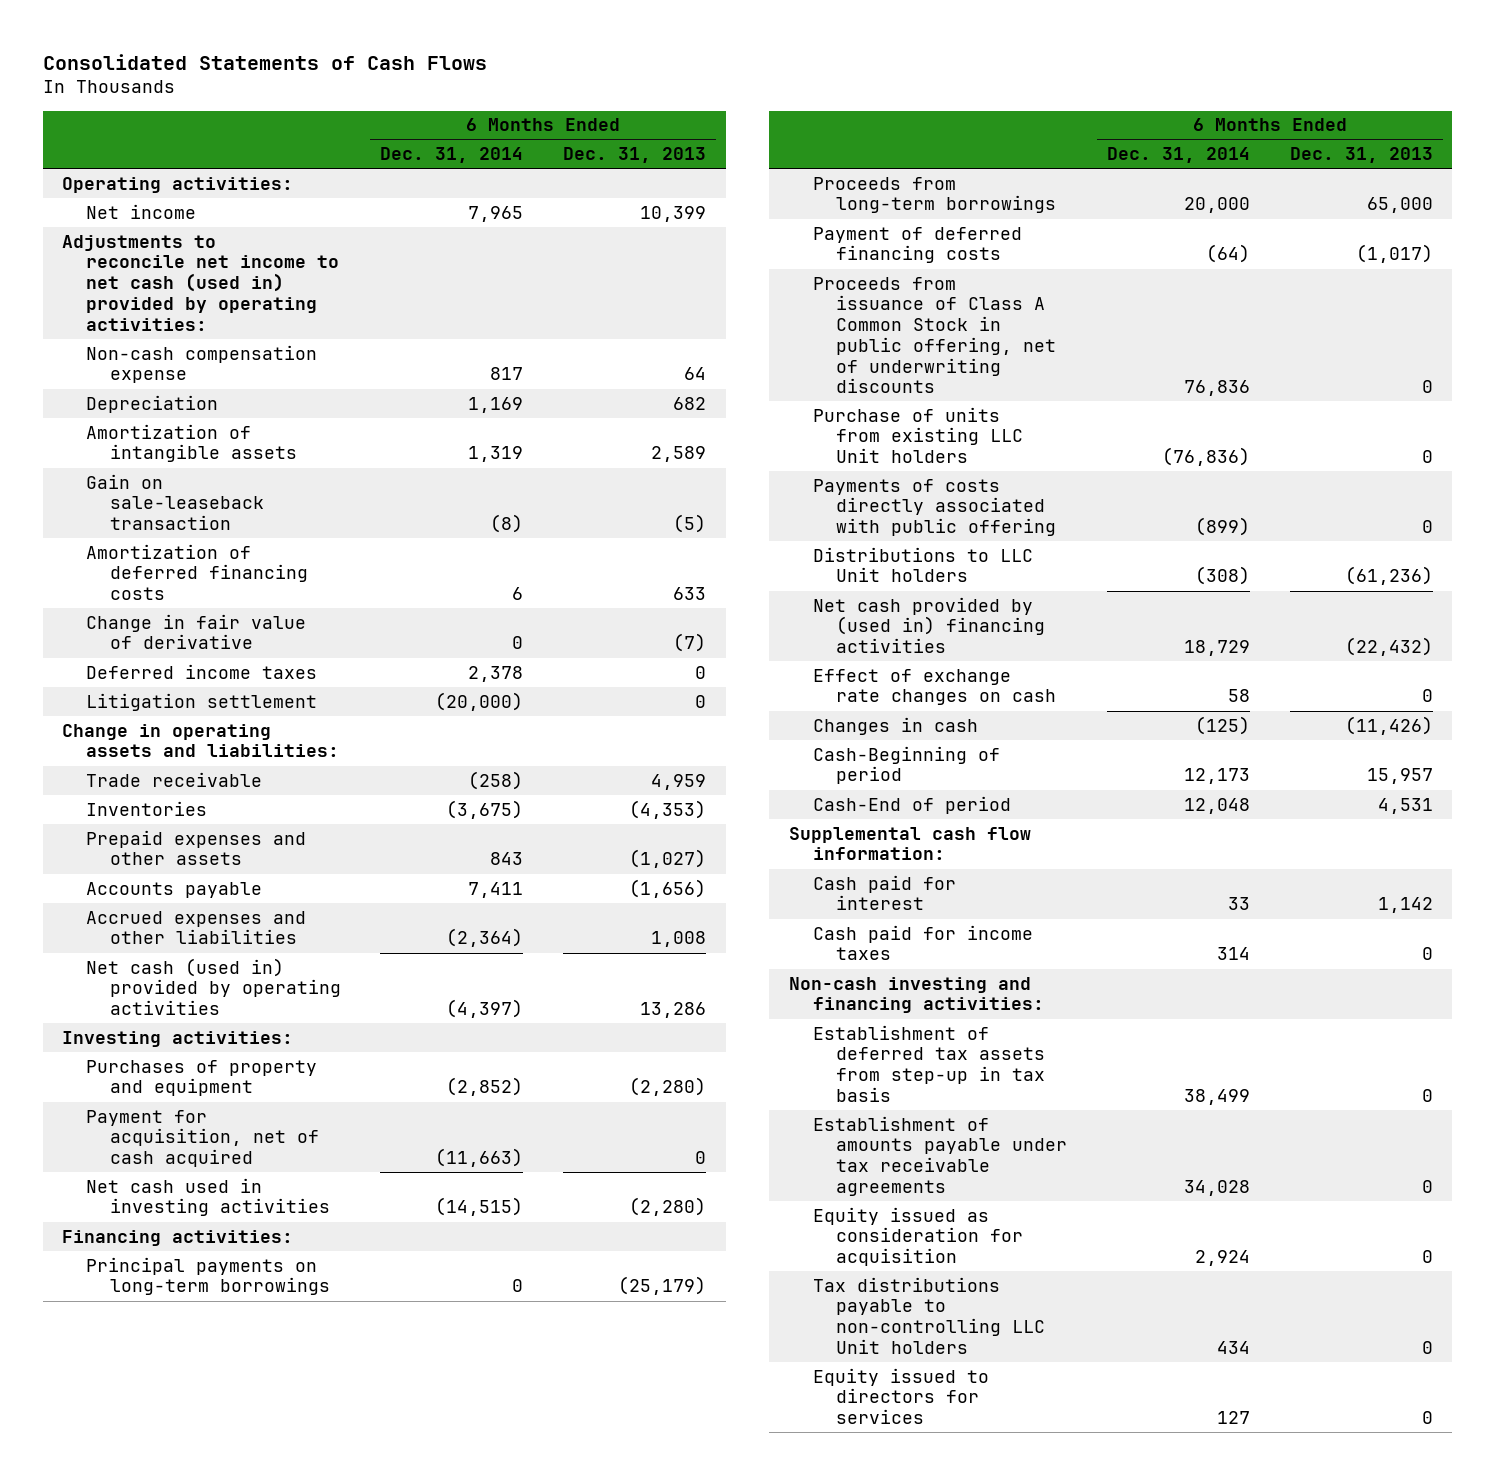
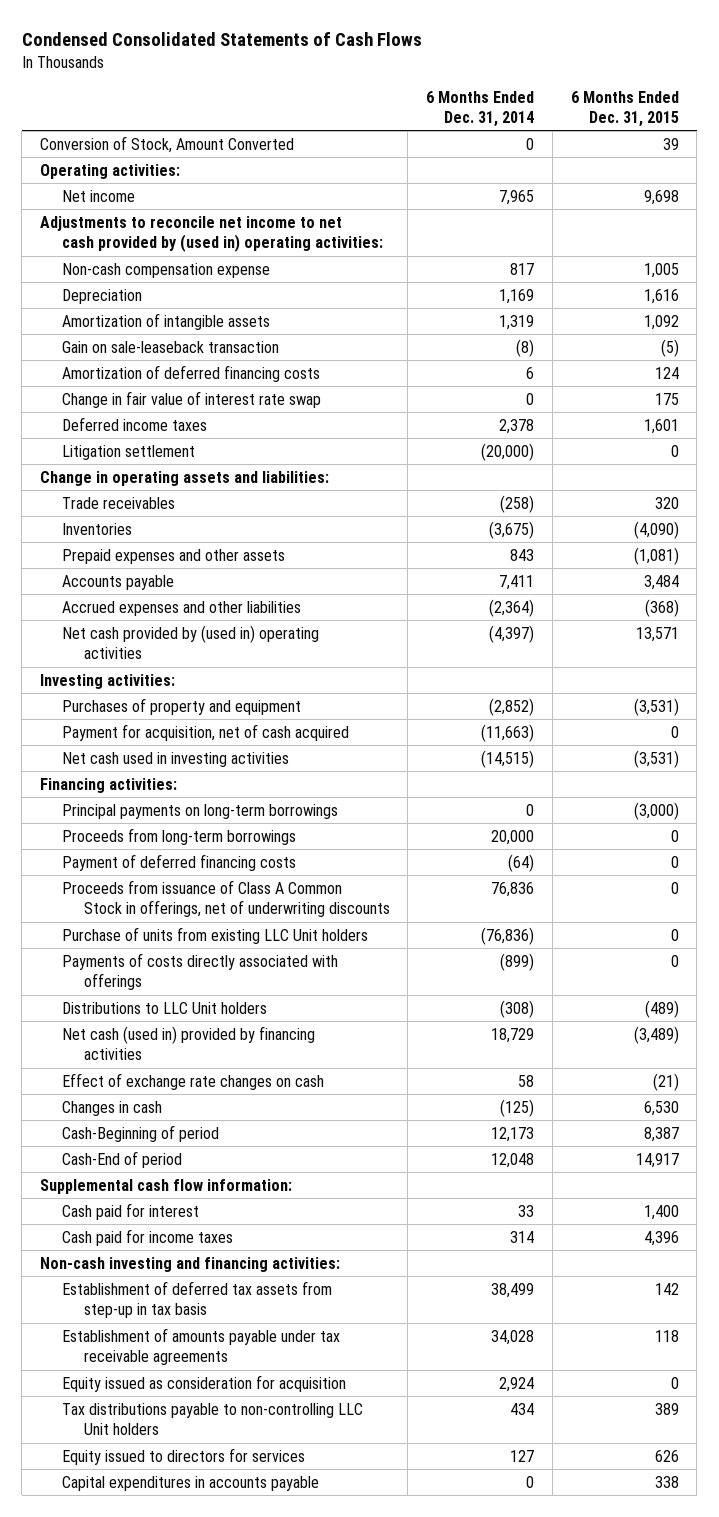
[42,53,487,70] Consolidated Statements of Cash Flows -> [21,32,422,47] Condensed Consolidated Statements of Cash Flows
[562,147,706,164] Dec. 31, 2013 -> none
none -> [570,90,679,127] 6 Months Ended Dec. 31, 2015
none -> [39,135,294,153] Conversion of Stock, Amount Converted
[62,234,340,331] Adjustments to reconcile net income to net cash (used in) provided by operating activities: -> [39,215,383,253] Adjustments to reconcile net income to net cash provided by (used in) operating activities:
[86,613,307,650] Change in fair value of derivative -> [61,390,321,408] Change in fair value of interest rate swap
[86,771,263,787] Trade receivable -> [61,496,175,509] Trade receivables
[86,957,341,1016] Net cash (used in) provided by operating activities -> [61,624,319,660] Net cash provided by (used in) operating activities
[812,276,1057,394] Proceeds from issuance of Class A Common Stock in public offering, net of underwriting discounts -> [61,879,390,918] Proceeds from issuance of Class A Common Stock in offerings, net of underwriting discounts
[812,478,1057,537] Payments of costs directly associated with public offering -> [61,952,338,991] Payments of costs directly associated with offerings
[812,596,1046,654] Net cash provided by (used in) financing activities -> [61,1025,315,1061] Net cash (used in) provided by financing activities
none -> [61,1475,319,1491] Capital expenditures in accounts payable

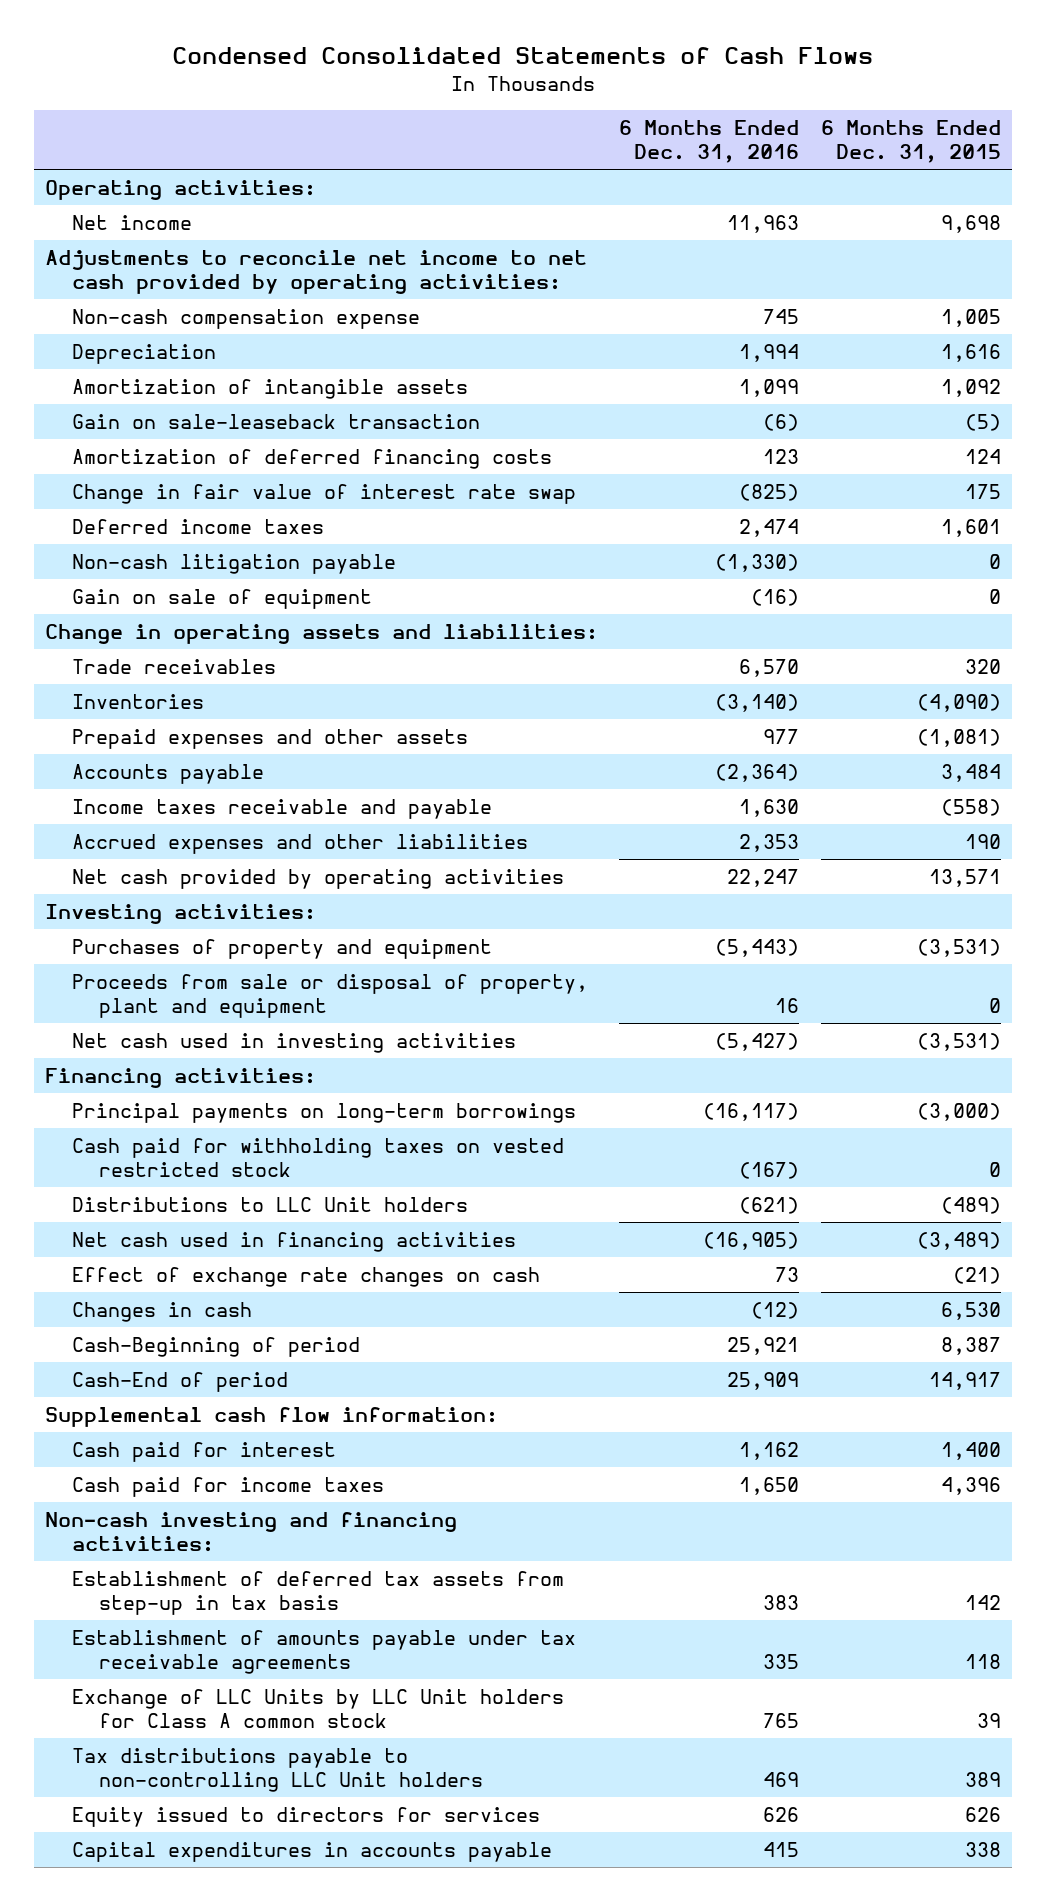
[426,90,535,127] 6 Months Ended Dec. 31, 2014 -> none
none -> [619,120,800,164] 6 Months Ended Dec. 31, 2016
[39,135,294,153] Conversion of Stock, Amount Converted -> none
[39,215,383,253] Adjustments to reconcile net income to net cash provided by (used in) operating activities: -> [44,250,587,295] Adjustments to reconcile net income to net cash provided by operating activities:
[61,444,195,460] Litigation settlement -> none
none -> [72,554,397,575] Non-cash litigation payable
none -> [72,589,373,610] Gain on sale of equipment
none -> [72,799,493,820] Income taxes receivable and payable
[644,598,679,617] (368) -> [964,834,1001,850] 190
[61,624,319,660] Net cash provided by (used in) operating activities -> [72,869,565,890] Net cash provided by operating activities
[61,723,349,741] Payment for acquisition, net of cash acquired -> none
none -> [72,974,589,1019] Proceeds from sale or disposal of property, plant and equipment
[61,827,296,845] Proceeds from long-term borrowings -> none
[61,853,296,871] Payment of deferred financing costs -> none
[61,879,390,918] Proceeds from issuance of Class A Common Stock in offerings, net of underwriting discounts -> none
[61,926,368,944] Purchase of units from existing LLC Unit holders -> none
[61,952,338,991] Payments of costs directly associated with offerings -> none
none -> [72,1138,565,1178] Cash paid for withholding taxes on vested restricted stock
[61,1025,315,1061] Net cash (used in) provided by financing activities -> [72,1232,517,1253] Net cash used in financing activities
[61,1374,346,1392] Equity issued as consideration for acquisition -> none
none -> [72,1689,565,1729] Exchange of LLC Units by LLC Unit holders for Class A common stock

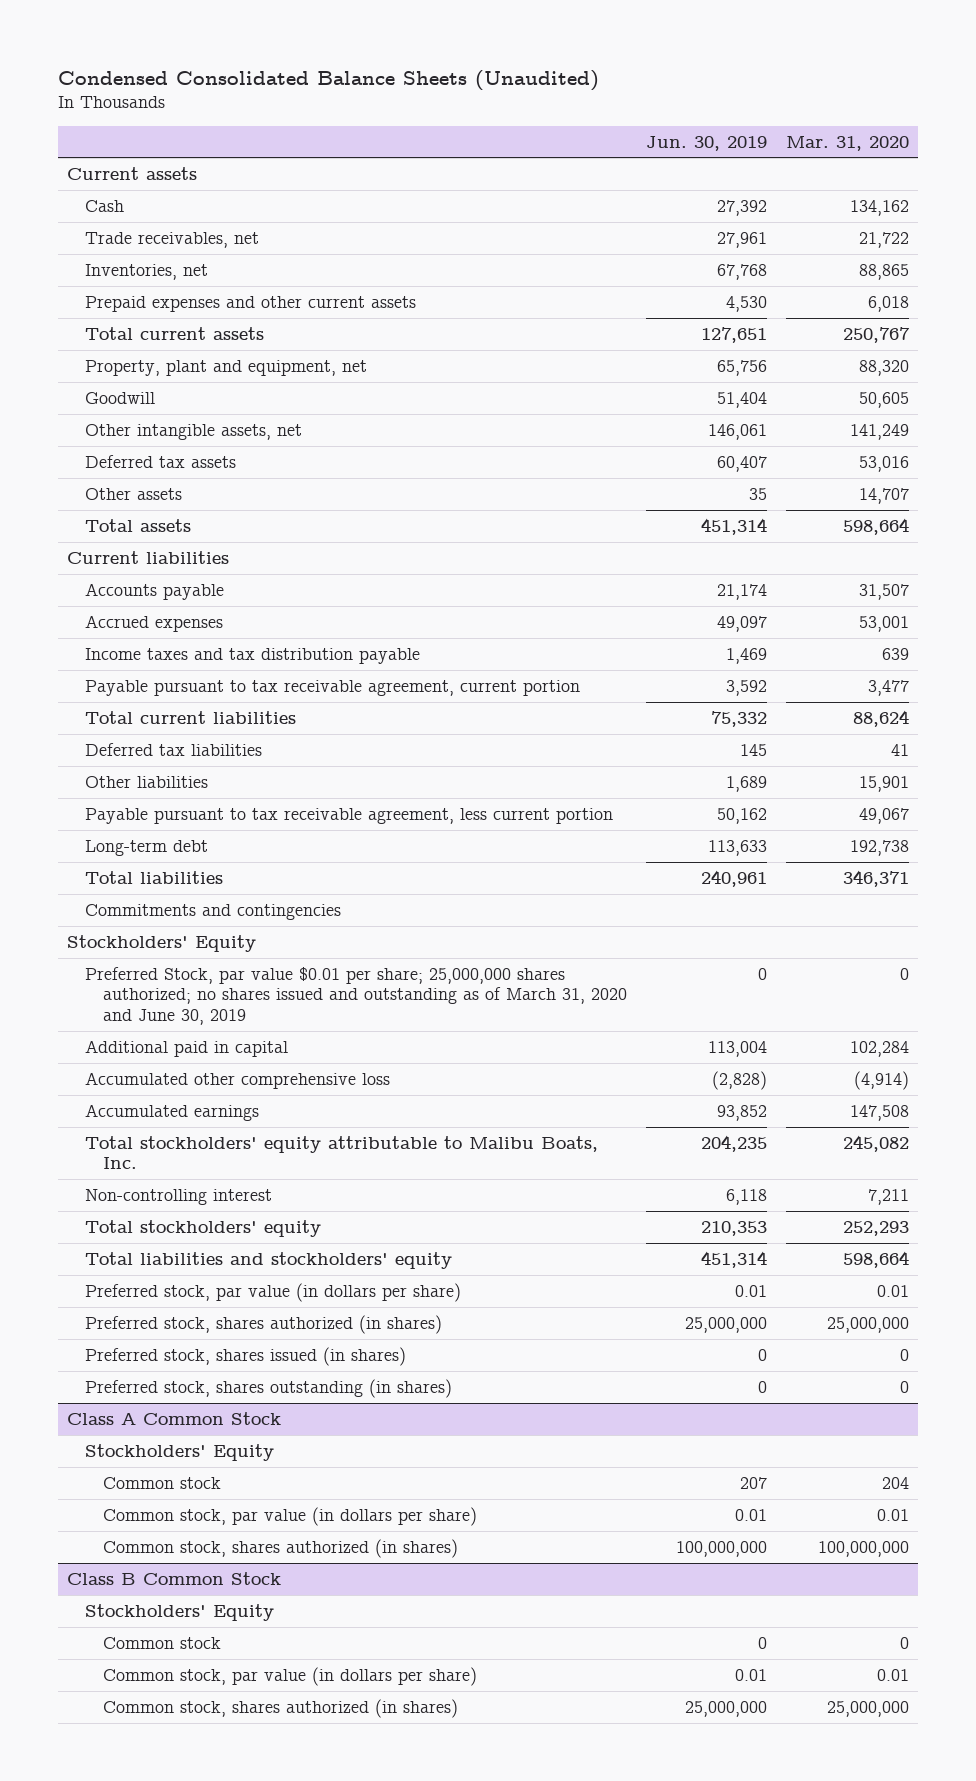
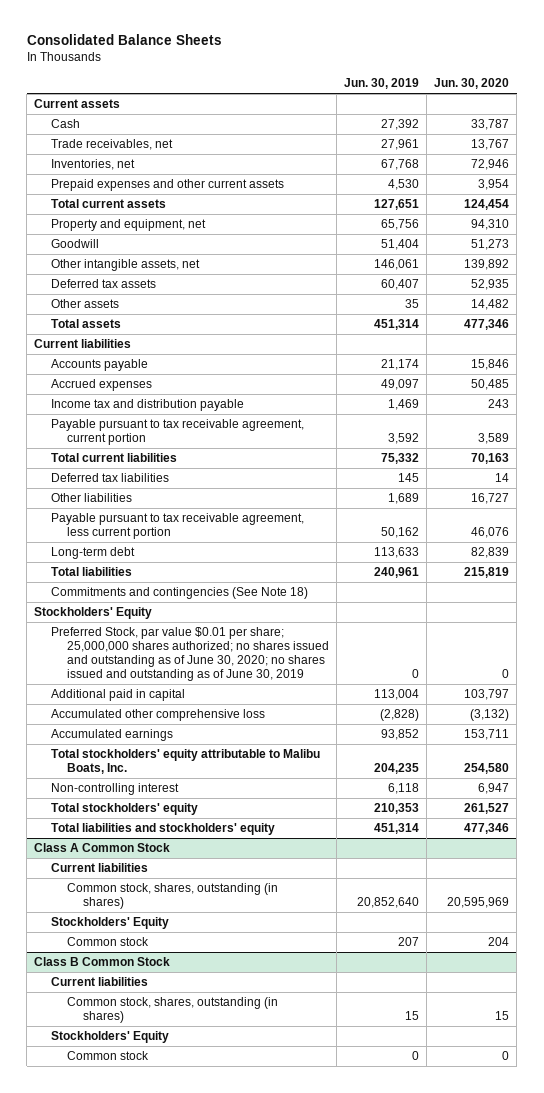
[57,69,599,91] Condensed Consolidated Balance Sheets (Unaudited) -> [26,34,222,46] Consolidated Balance Sheets
[785,135,909,151] Mar. 31, 2020 -> none
none -> [434,78,510,90] Jun. 30, 2020
[85,359,368,376] Property, plant and equipment, net -> [50,219,206,232] Property and equipment, net
[85,647,421,664] Income taxes and tax distribution payable -> [50,399,244,412] Income tax and distribution payable
[85,903,342,920] Commitments and contingencies -> [50,587,308,600] Commitments and contingencies (See Note 18)
[85,966,628,1025] Preferred Stock, par value $0.01 per share; 25,000,000 shares authorized; no shares issued and outstanding as of March 31, 2020 and June 30, 2019 -> [50,627,329,682] Preferred Stock, par value $0.01 per share; 25,000,000 shares authorized; no shares issued and outstanding as of June 30, 2020; no shares issued and outstanding as of June 30, 2019
[85,1282,462,1302] Preferred stock, par value (in dollars per share) -> none
[85,1314,443,1334] Preferred stock, shares authorized (in shares) -> none
[85,1346,407,1366] Preferred stock, shares issued (in shares) -> none
[85,1378,453,1398] Preferred stock, shares outstanding (in shares) -> none
none -> [50,863,148,873] Current liabilities
none -> [66,883,278,910] Common stock, shares, outstanding (in shares)
[103,1506,478,1526] Common stock, par value (in dollars per share) -> none
[103,1538,459,1558] Common stock, shares authorized (in shares) -> none
none -> [50,977,148,987] Current liabilities
none -> [66,997,278,1024] Common stock, shares, outstanding (in shares)
[103,1666,478,1686] Common stock, par value (in dollars per share) -> none
[103,1698,459,1718] Common stock, shares authorized (in shares) -> none

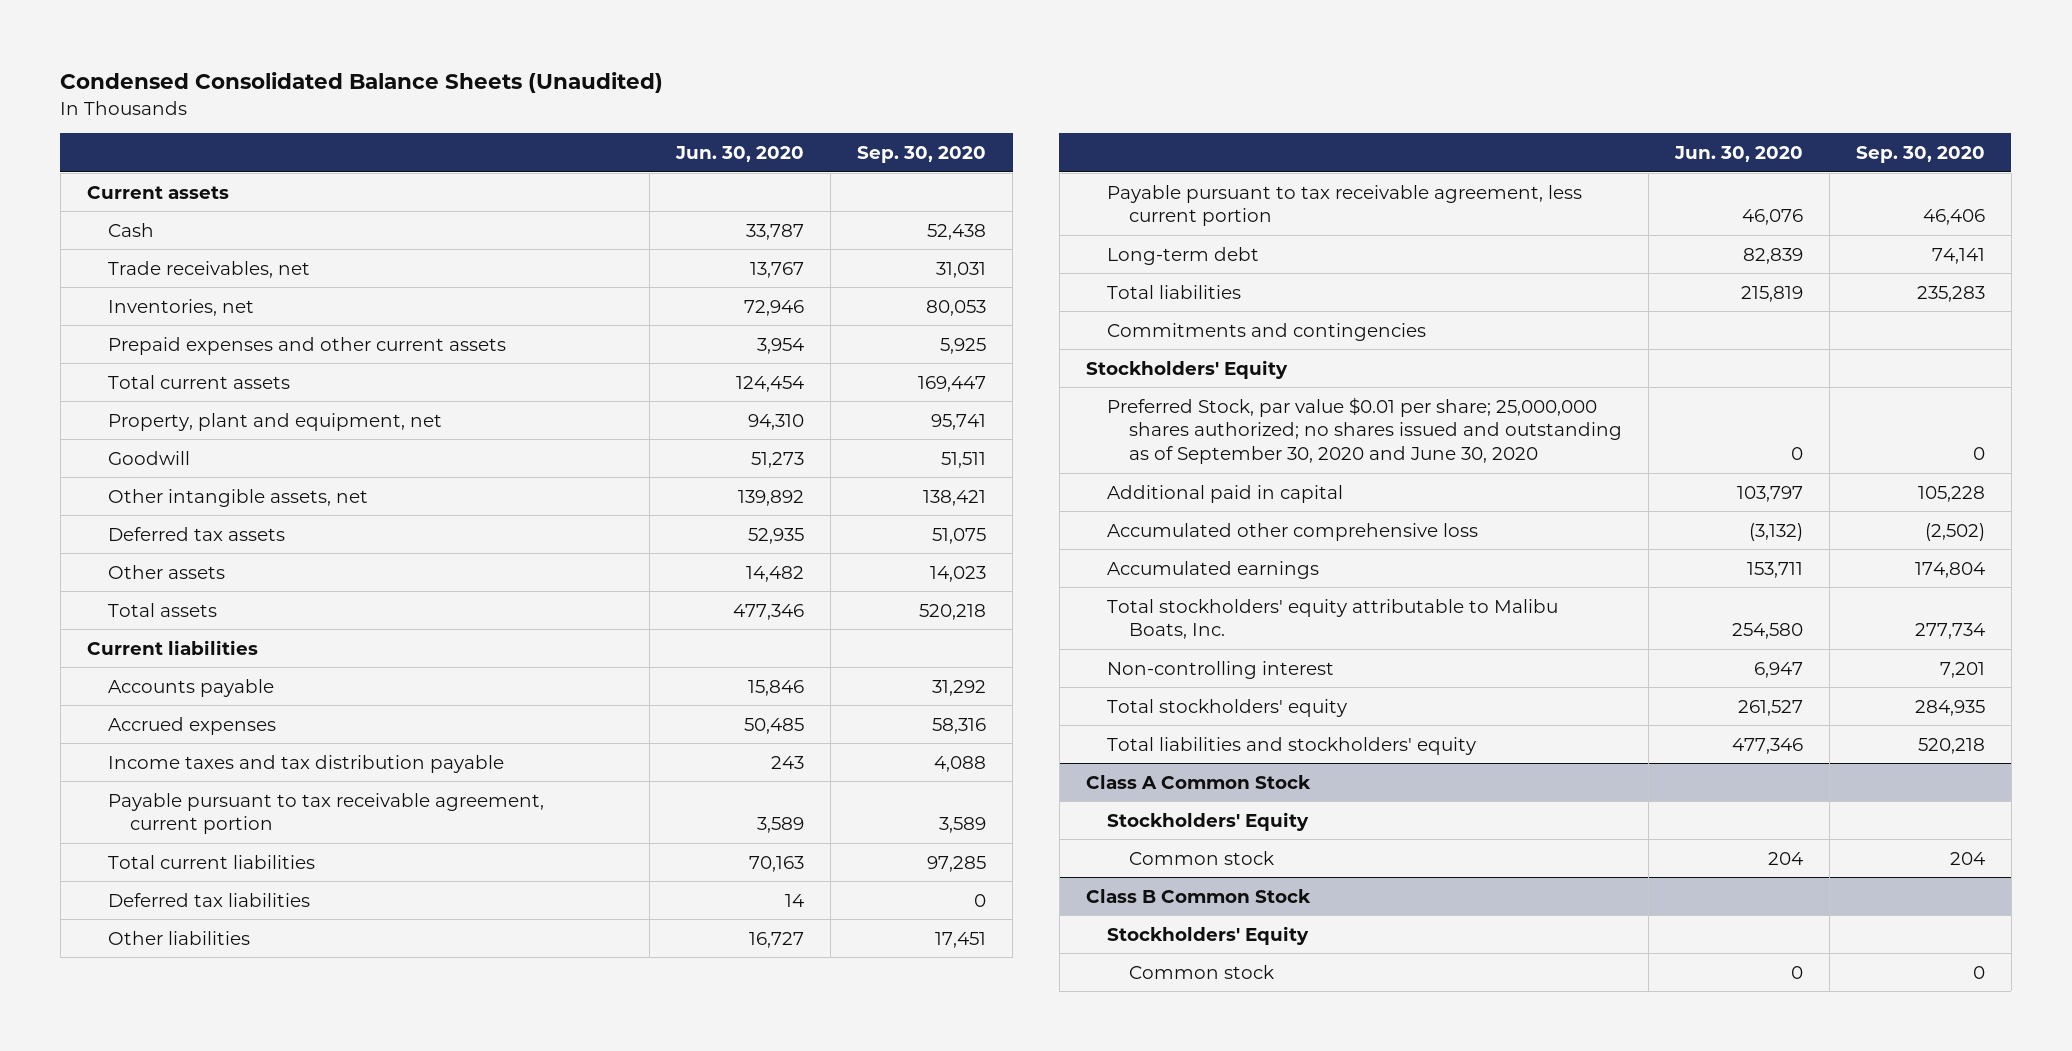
[26,34,222,46] Consolidated Balance Sheets -> [60,72,664,94] Condensed Consolidated Balance Sheets (Unaudited)
[344,78,420,90] Jun. 30, 2019 -> none
none -> [857,145,987,163] Sep. 30, 2020
[50,219,206,232] Property and equipment, net -> [108,412,443,431] Property, plant and equipment, net
[50,399,244,412] Income tax and distribution payable -> [108,754,505,773] Income taxes and tax distribution payable
[50,587,308,600] Commitments and contingencies (See Note 18) -> [1107,322,1427,341] Commitments and contingencies
[50,627,329,682] Preferred Stock, par value $0.01 per share; 25,000,000 shares authorized; no shares issued and outstanding as of June 30, 2020; no shares issued and outstanding as of June 30, 2019 -> [1107,396,1622,465] Preferred Stock, par value $0.01 per share; 25,000,000 shares authorized; no shares issued and outstanding as of September 30, 2020 and June 30, 2020
[50,863,148,873] Current liabilities -> none
[66,883,278,910] Common stock, shares, outstanding (in shares) -> none
[50,977,148,987] Current liabilities -> none
[66,997,278,1024] Common stock, shares, outstanding (in shares) -> none

